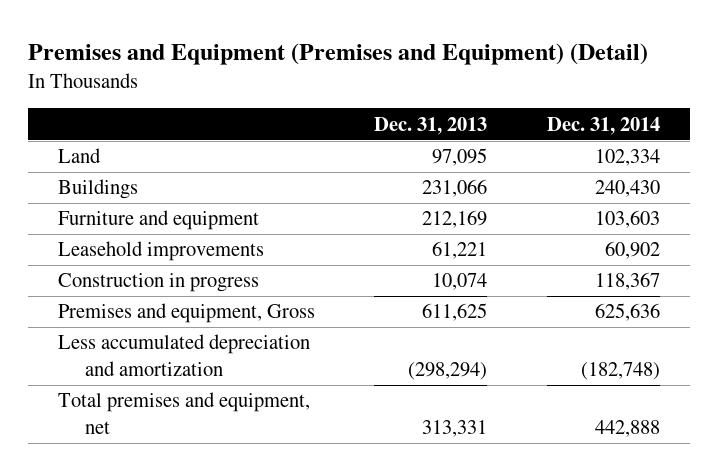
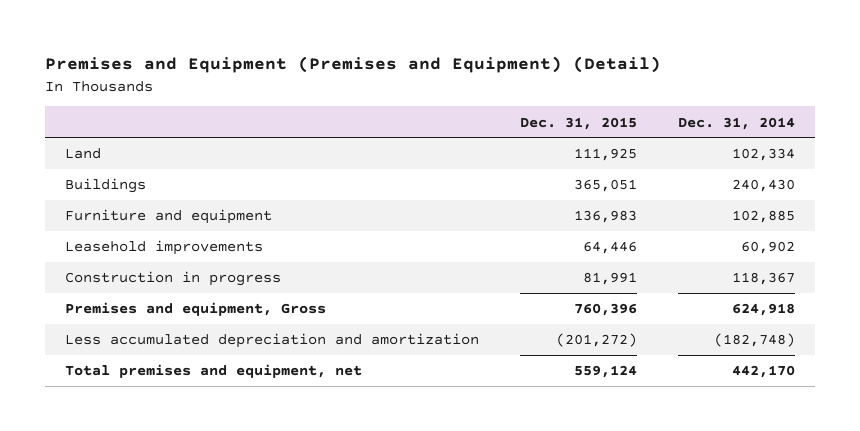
[374,116,488,135] Dec. 31, 2013 -> none
none -> [520,116,638,130] Dec. 31, 2015
[595,210,661,229] 103,603 -> [731,210,795,224] 102,885
[595,303,661,322] 625,636 -> [731,303,795,317] 624,918
[595,419,661,437] 442,888 -> [731,365,795,379] 442,170

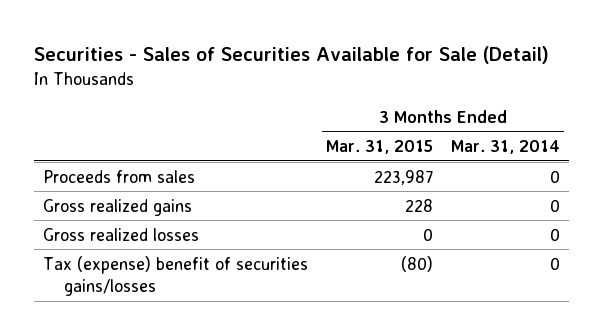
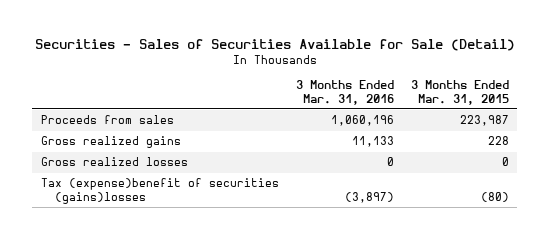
[450,140,560,155] Mar. 31, 2014 -> none
none -> [295,80,394,105] 3 Months Ended Mar. 31, 2016
[43,255,309,297] Tax (expense) benefit of securities gains/losses -> [40,178,279,205] Tax (expense)benefit of securities (gains)losses

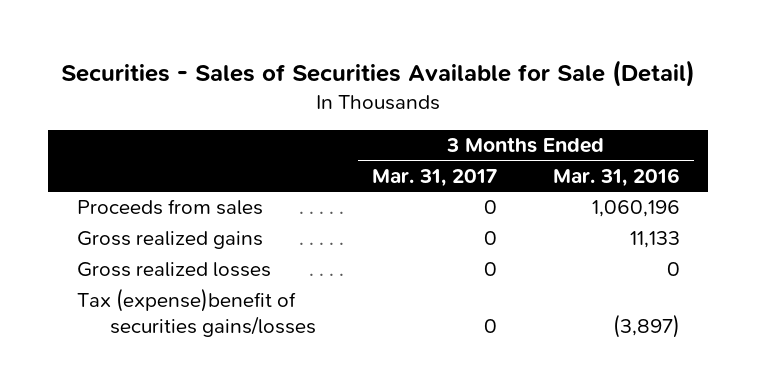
[410,80,509,105] 3 Months Ended Mar. 31, 2015 -> none
none -> [371,169,497,188] Mar. 31, 2017
[40,178,279,205] Tax (expense)benefit of securities (gains)losses -> [76,288,316,338] Tax (expense)benefit of securities gains/losses

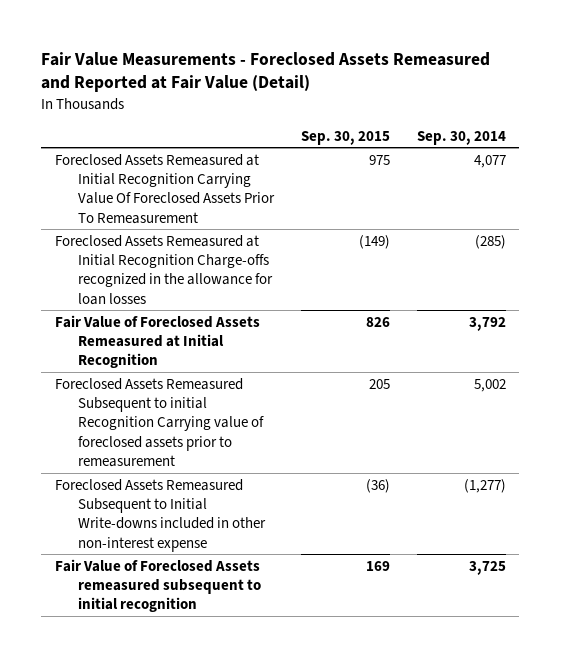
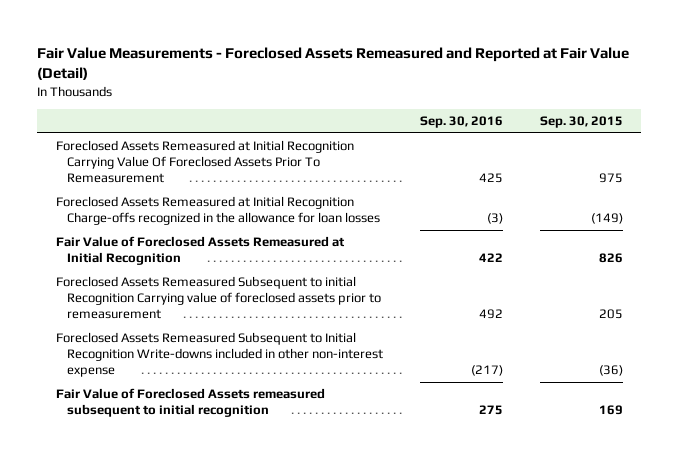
[416,130,506,145] Sep. 30, 2014 -> none
none -> [419,116,503,129] Sep. 30, 2016
[54,478,267,552] Foreclosed Assets Remeasured Subsequent to Initial Write-downs included in other non-interest expense -> [55,332,384,377] Foreclosed Assets Remeasured Subsequent to Initial Recognition Write-downs included in other non-interest expense

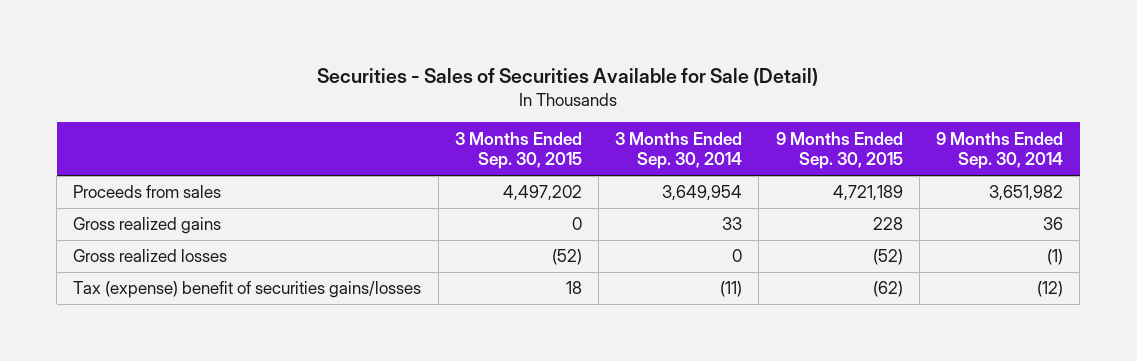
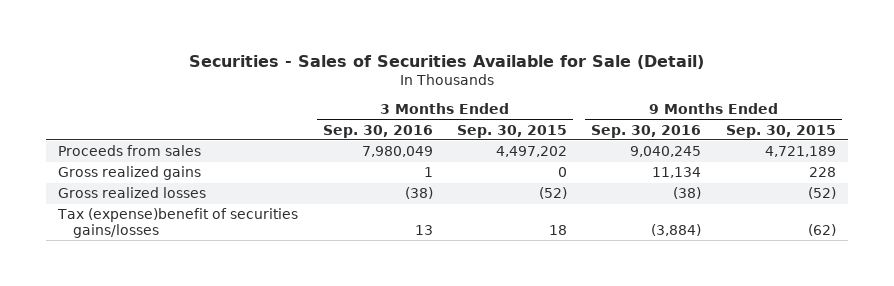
[615,131,743,170] 3 Months Ended Sep. 30, 2014 -> none
[936,131,1064,170] 9 Months Ended Sep. 30, 2014 -> none
none -> [322,124,433,138] Sep. 30, 2016
none -> [591,124,702,138] Sep. 30, 2016
[73,281,422,299] Tax (expense) benefit of securities gains/losses -> [57,208,299,238] Tax (expense)benefit of securities gains/losses

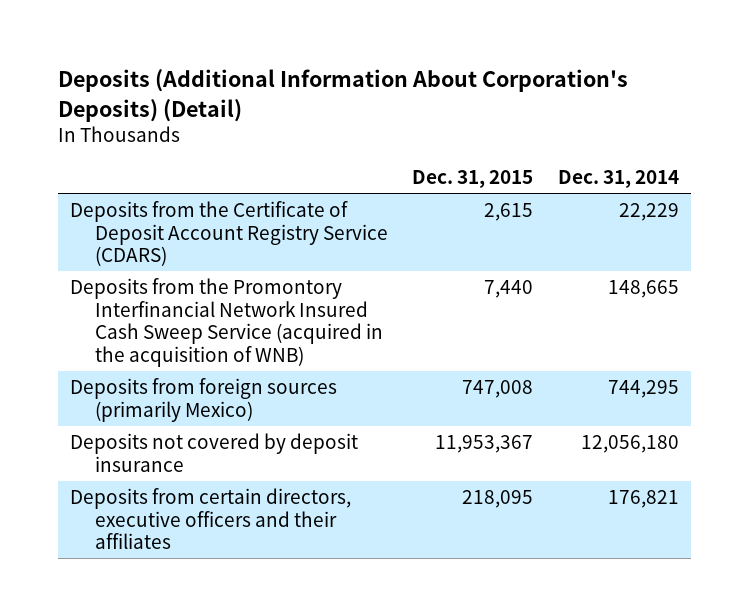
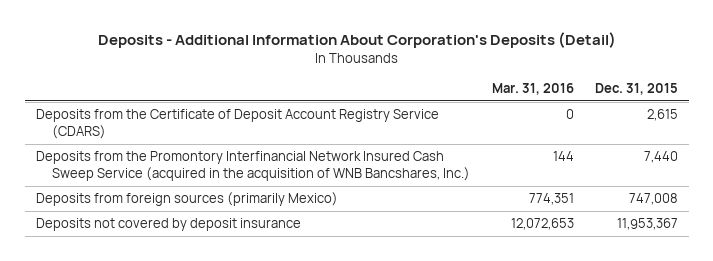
[58,69,629,122] Deposits (Additional Information About Corporation's Deposits) (Detail) -> [97,32,616,49] Deposits - Additional Information About Corporation's Deposits (Detail)
[557,169,679,188] Dec. 31, 2014 -> none
none -> [491,83,574,96] Mar. 31, 2016
[70,277,383,368] Deposits from the Promontory Interfinancial Network Insured Cash Sweep Service (acquired in the acquisition of WNB) -> [35,151,471,181] Deposits from the Promontory Interfinancial Network Insured Cash Sweep Service (acquired in the acquisition of WNB Bancshares, Inc.)
[70,487,352,550] Deposits from certain directors, executive officers and their affiliates -> none

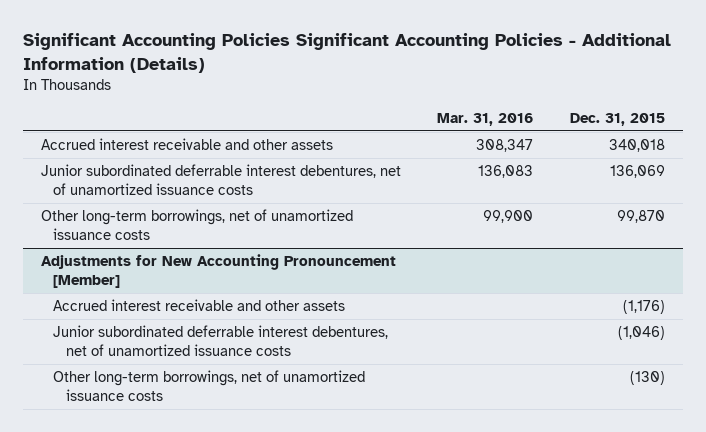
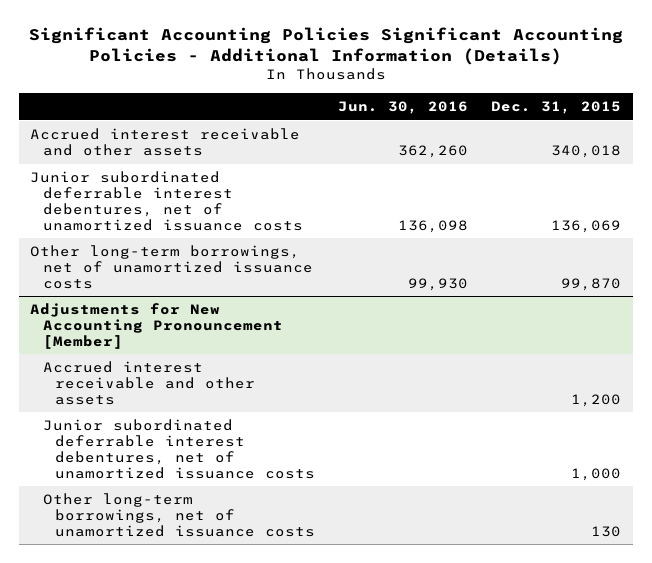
[437,113,534,127] Mar. 31, 2016 -> none
none -> [338,101,469,115] Jun. 30, 2016
[622,300,665,315] (1,176) -> [571,393,622,407] 1,200
[617,326,665,341] (1,046) -> [571,467,622,481] 1,000
[629,371,665,386] (130) -> [591,525,622,537] 130

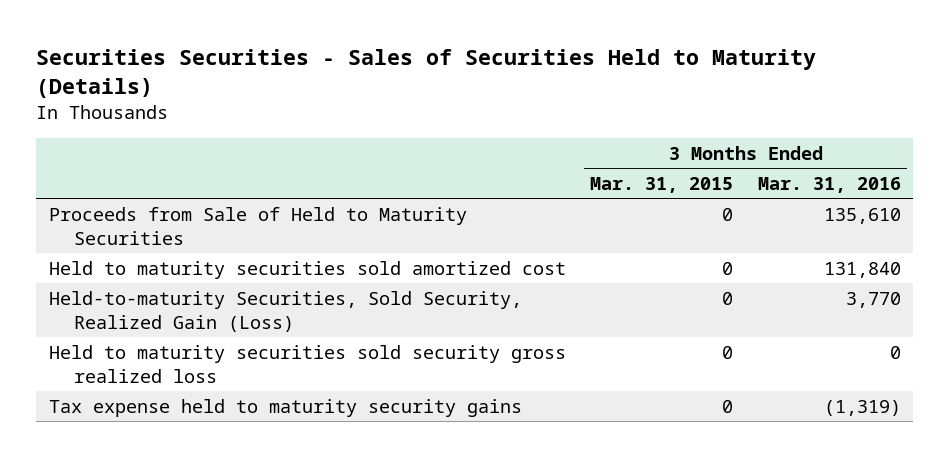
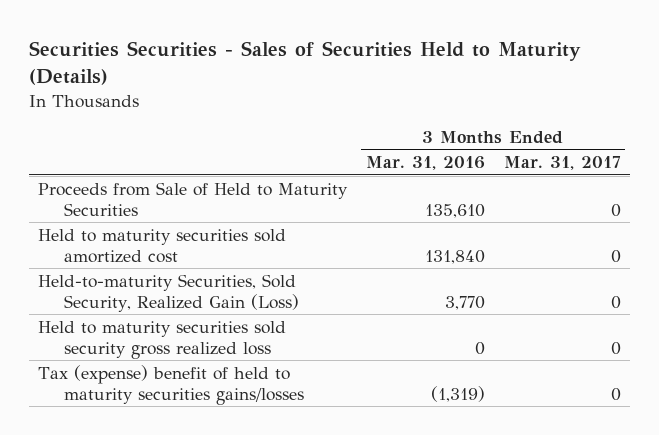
[590,176,734,193] Mar. 31, 2015 -> none
none -> [503,156,621,171] Mar. 31, 2017
[48,398,522,417] Tax expense held to maturity security gains -> [38,364,304,405] Tax (expense) benefit of held to maturity securities gains/losses

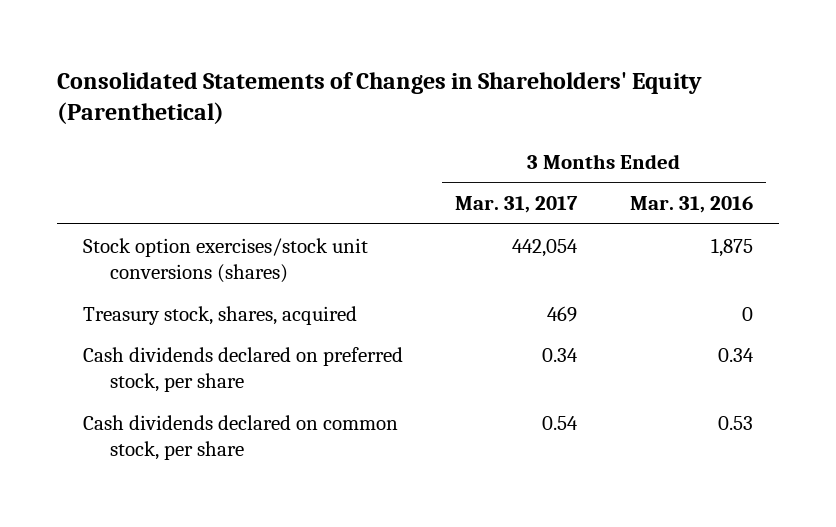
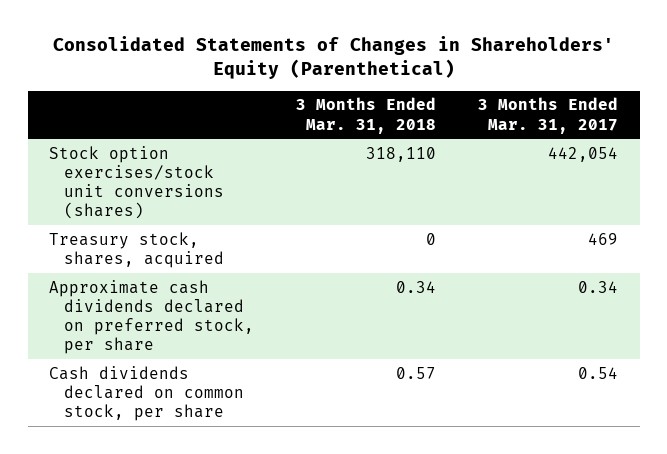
[629,195,753,213] Mar. 31, 2016 -> none
none -> [296,97,437,134] 3 Months Ended Mar. 31, 2018
[83,346,404,393] Cash dividends declared on preferred stock, per share -> [48,279,254,355] Approximate cash dividends declared on preferred stock, per share

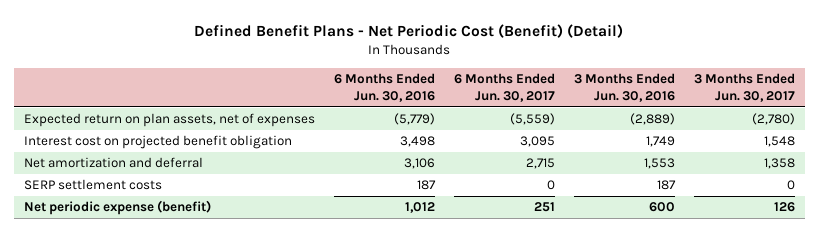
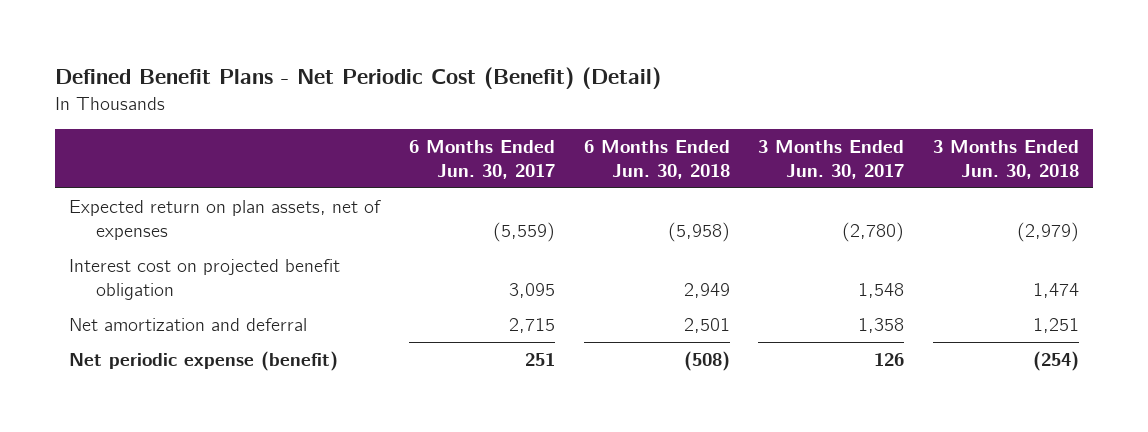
[333,73,435,102] 6 Months Ended Jun. 30, 2016 -> none
[574,73,676,102] 3 Months Ended Jun. 30, 2016 -> none
none -> [583,139,730,180] 6 Months Ended Jun. 30, 2018
none -> [932,139,1079,180] 3 Months Ended Jun. 30, 2018
[23,179,162,191] SERP settlement costs -> none

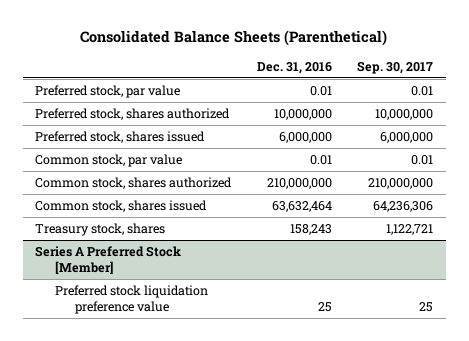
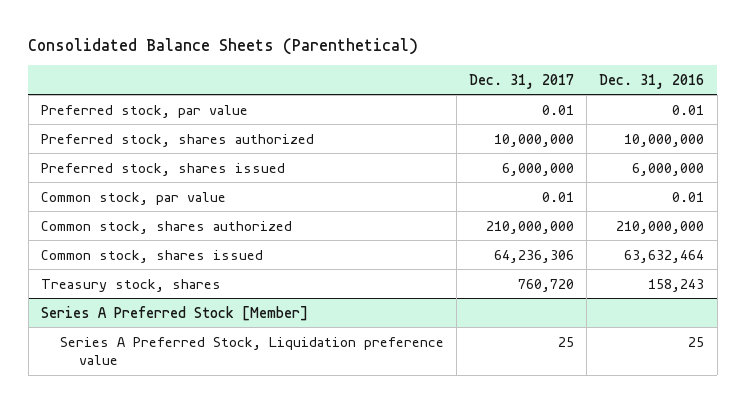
[357,60,434,74] Sep. 30, 2017 -> none
none -> [469,73,575,89] Dec. 31, 2017
[54,285,208,314] Preferred stock liquidation preference value -> [59,336,444,366] Series A Preferred Stock, Liquidation preference value

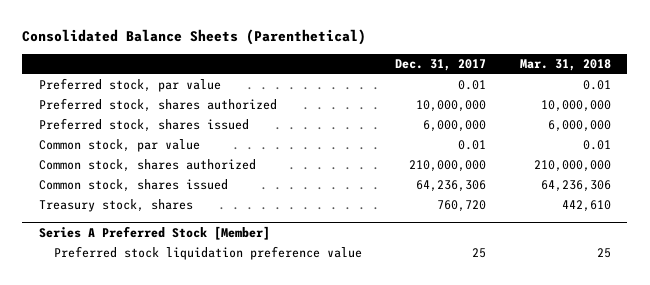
[599,73,705,89] Dec. 31, 2016 -> none
none -> [519,59,611,72] Mar. 31, 2018
[59,336,444,366] Series A Preferred Stock, Liquidation preference value -> [54,246,363,261] Preferred stock liquidation preference value

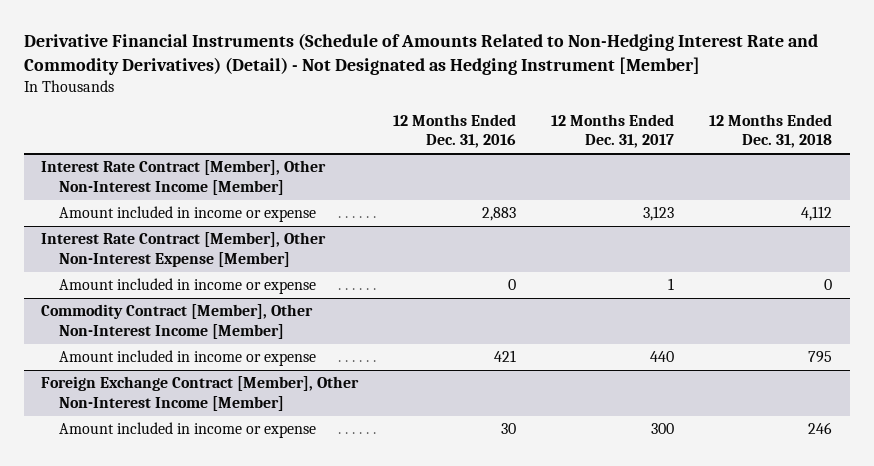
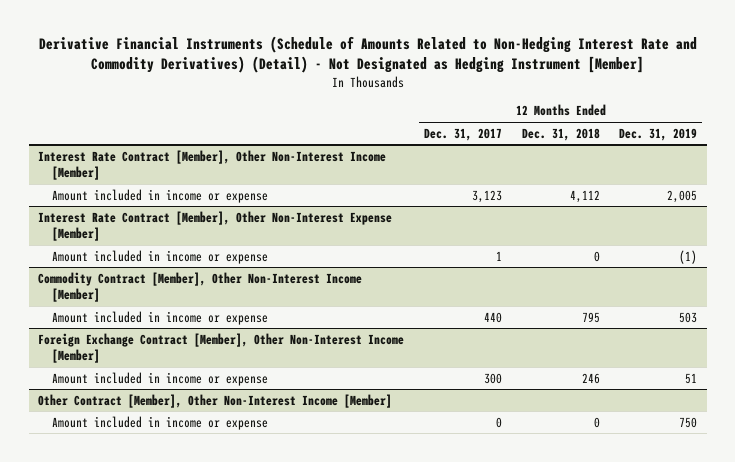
[393,113,517,149] 12 Months Ended Dec. 31, 2016 -> none
none -> [619,127,698,141] Dec. 31, 2019
none -> [38,393,393,408] Other Contract [Member], Other Non-Interest Income [Member]
none -> [52,415,269,430] Amount included in income or expense

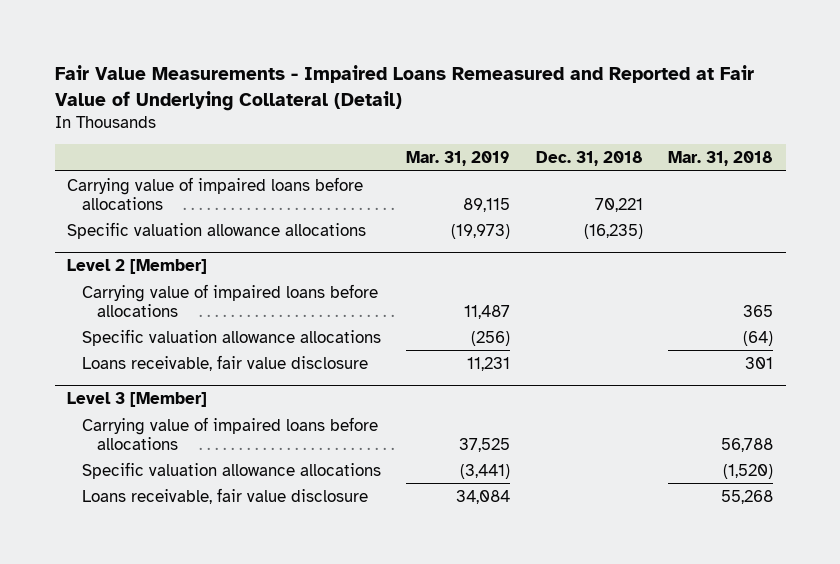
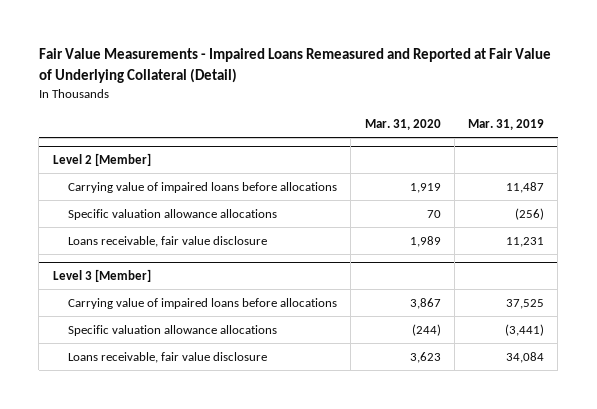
[535,150,643,166] Dec. 31, 2018 -> none
[667,150,773,166] Mar. 31, 2018 -> none
none -> [364,119,441,131] Mar. 31, 2020
[67,176,364,210] Carrying value of impaired loans before allocations -> none
[67,221,367,239] Specific valuation allowance allocations -> none

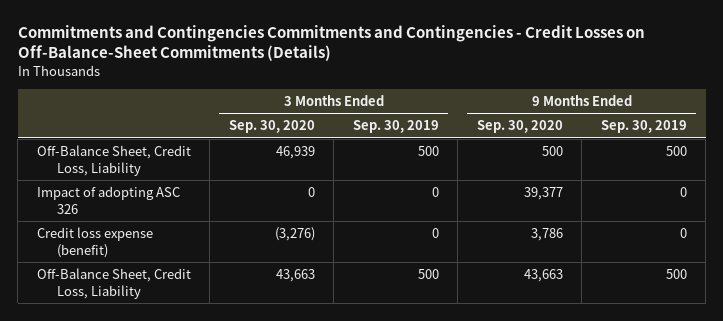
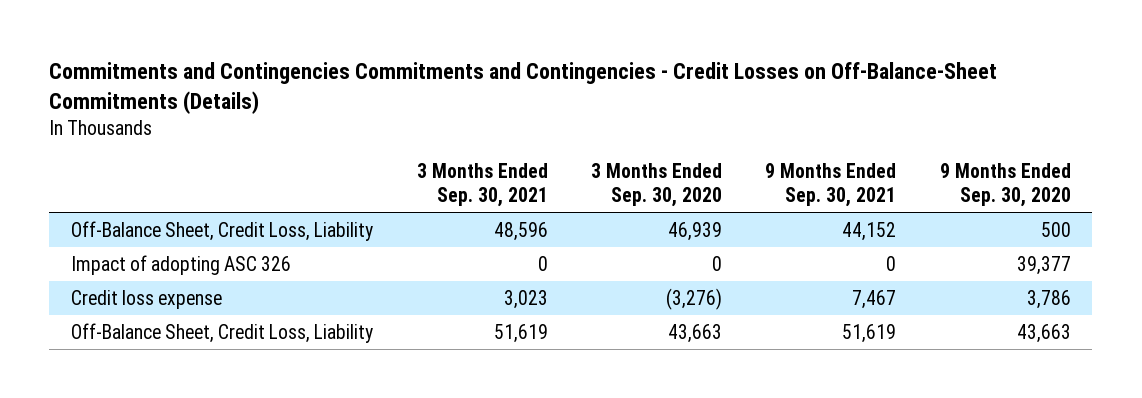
[352,120,439,134] Sep. 30, 2019 -> none
[600,120,687,134] Sep. 30, 2019 -> none
none -> [416,163,548,208] 3 Months Ended Sep. 30, 2021
none -> [765,163,897,208] 9 Months Ended Sep. 30, 2021
[36,226,153,258] Credit loss expense (benefit) -> [71,289,223,309] Credit loss expense

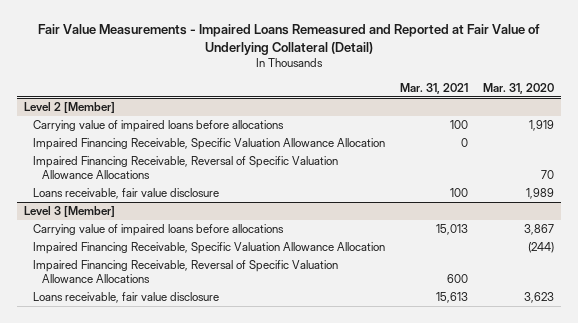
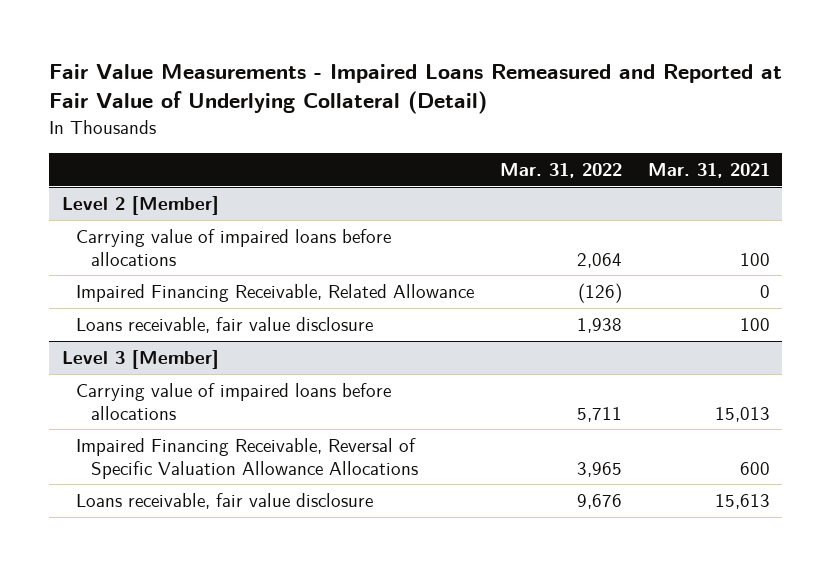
[482,82,554,94] Mar. 31, 2020 -> none
none -> [499,162,622,178] Mar. 31, 2022
[32,156,338,179] Impaired Financing Receivable, Reversal of Specific Valuation Allowance Allocations -> none
[32,138,385,151] Impaired Financing Receivable, Specific Valuation Allowance Allocation -> [76,284,475,303] Impaired Financing Receivable, Related Allowance
[32,242,385,255] Impaired Financing Receivable, Specific Valuation Allowance Allocation -> none

